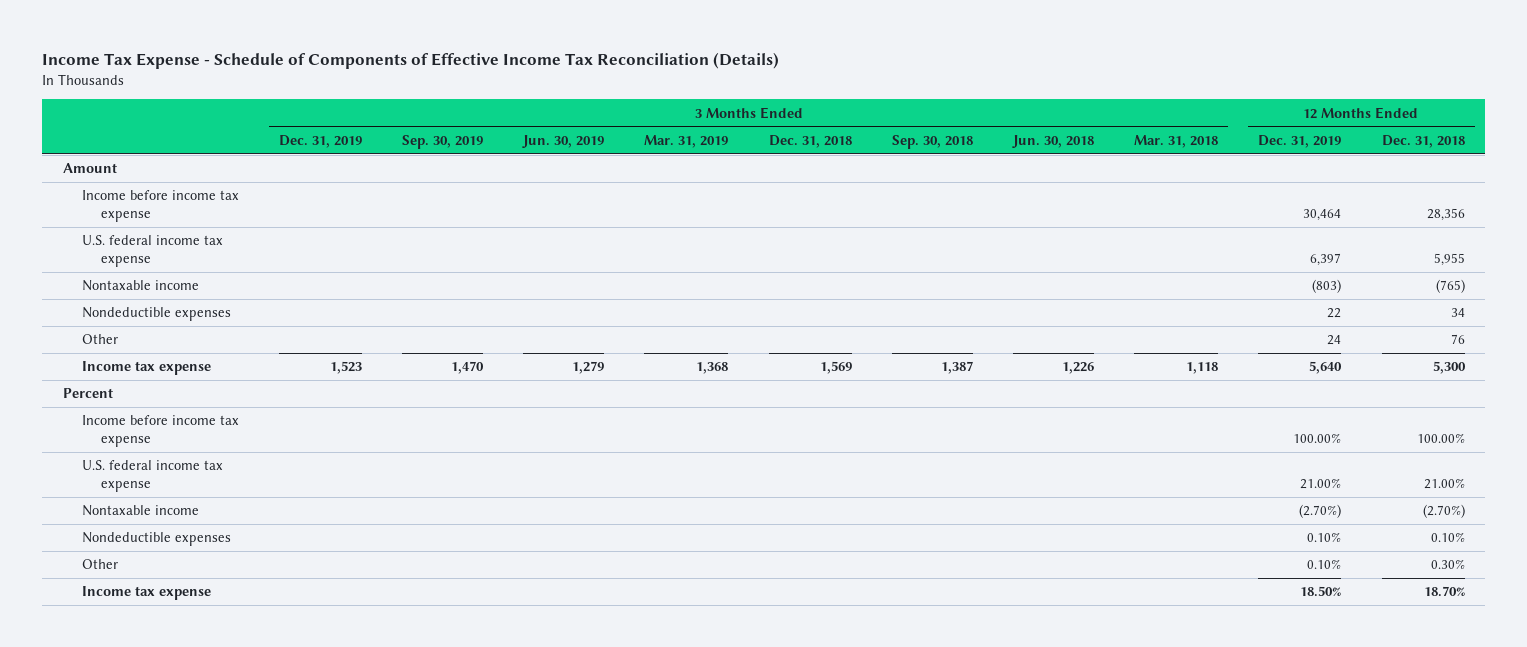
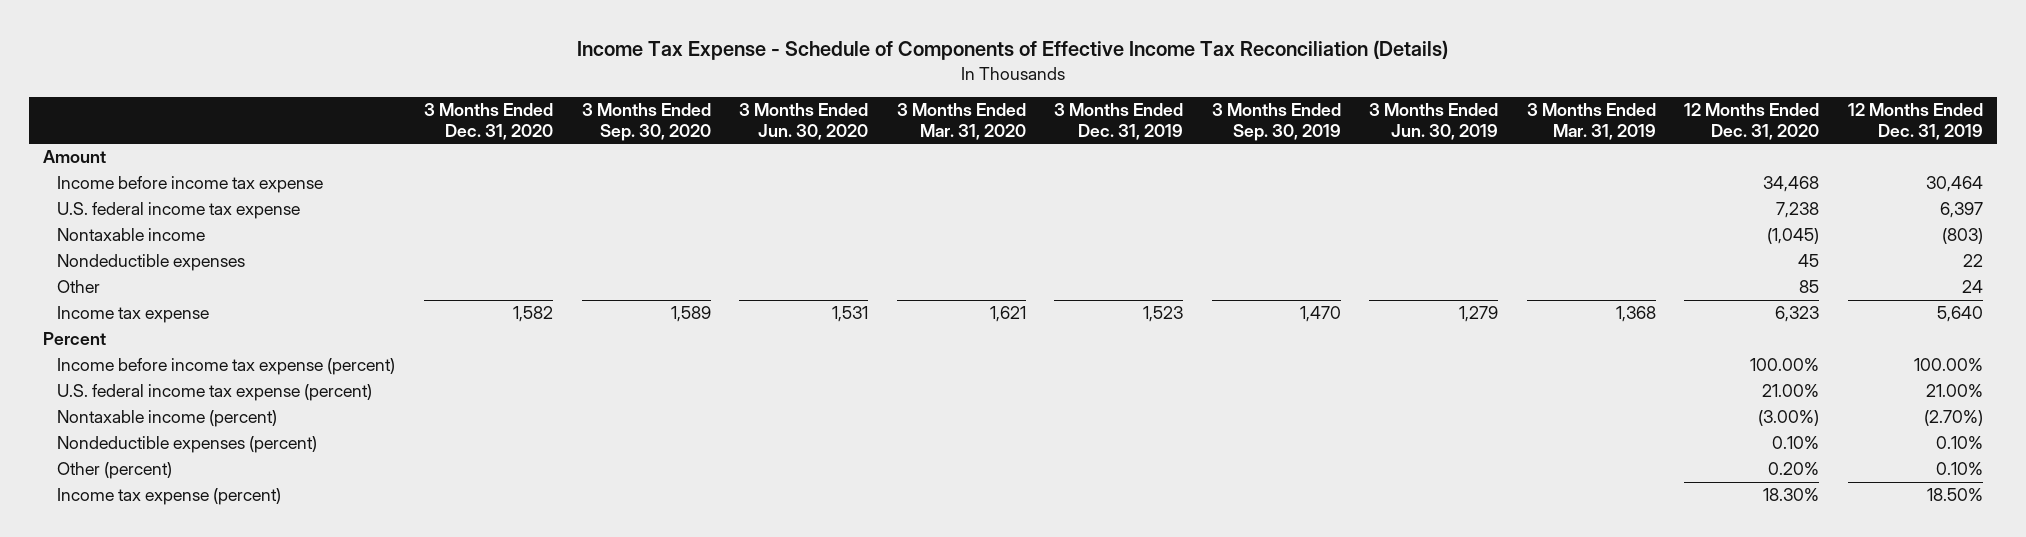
[768,134,852,148] Dec. 31, 2018 -> none
[891,134,973,149] Sep. 30, 2018 -> none
[1011,134,1094,148] Jun. 30, 2018 -> none
[1134,134,1219,148] Mar. 31, 2018 -> none
[1381,134,1465,148] Dec. 31, 2018 -> none
none -> [423,103,553,140] 3 Months Ended Dec. 31, 2020
none -> [581,103,711,141] 3 Months Ended Sep. 30, 2020
none -> [739,103,869,140] 3 Months Ended Jun. 30, 2020
none -> [896,103,1026,140] 3 Months Ended Mar. 31, 2020
none -> [1684,103,1820,140] 12 Months Ended Dec. 31, 2020
[81,415,239,447] Income before income tax expense -> [57,358,396,376] Income before income tax expense (percent)
[81,460,223,492] U.S. federal income tax expense -> [57,384,373,402] U.S. federal income tax expense (percent)
[81,505,199,517] Nontaxable income -> [57,410,278,428] Nontaxable income (percent)
[81,532,231,547] Nondeductible expenses -> [57,436,318,454] Nondeductible expenses (percent)
[81,559,118,570] Other -> [57,462,173,480] Other (percent)
[81,586,211,601] Income tax expense -> [57,488,282,506] Income tax expense (percent)

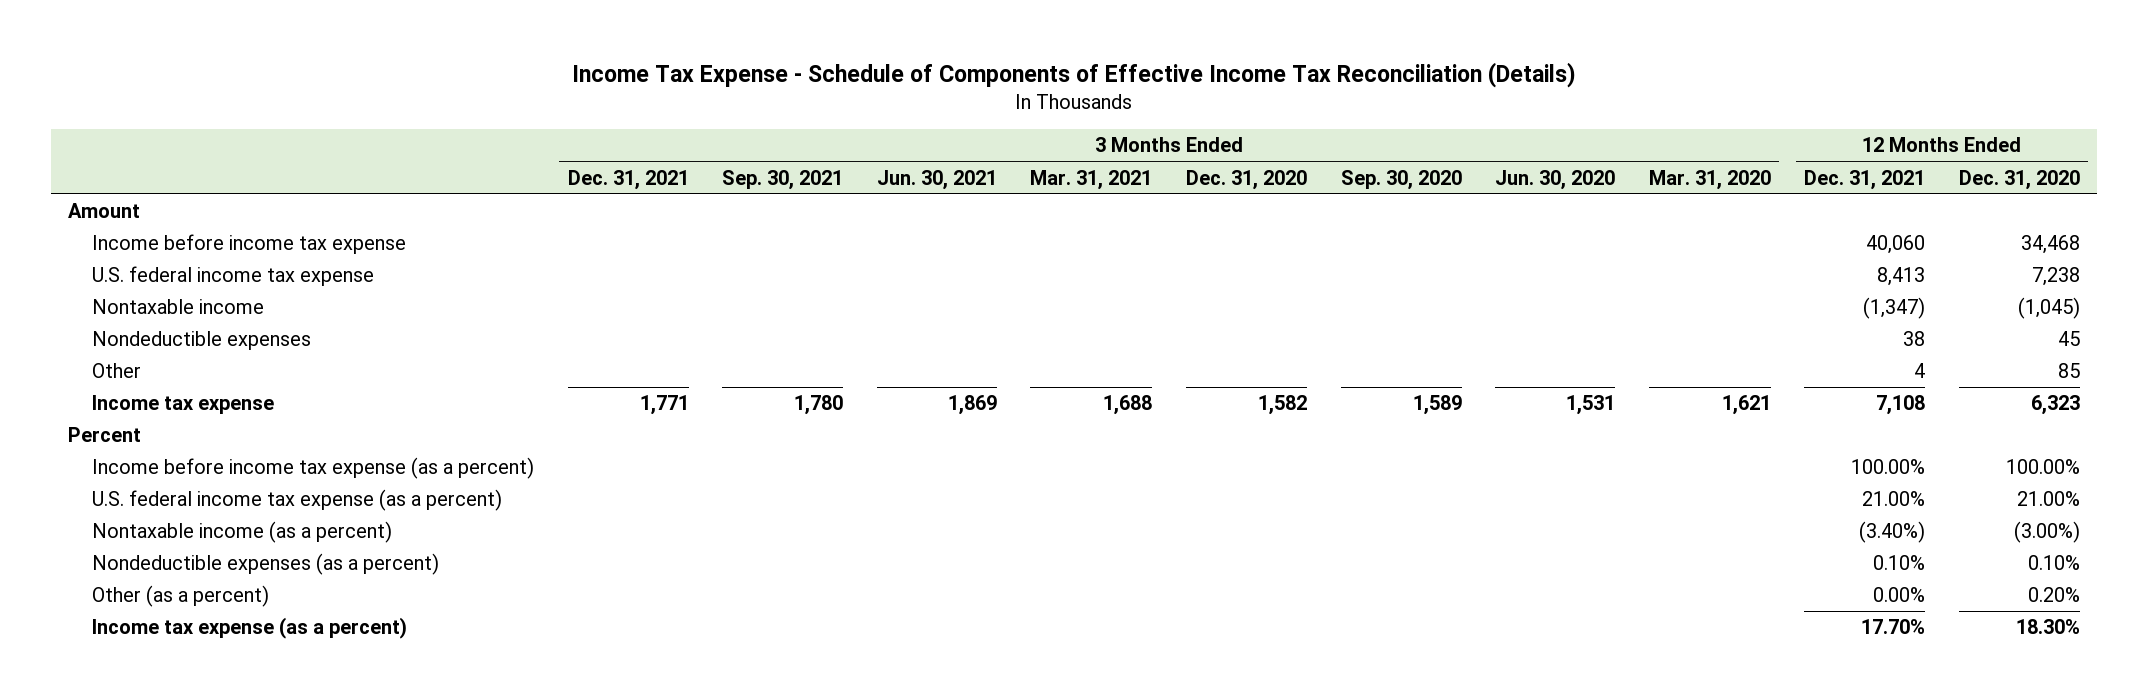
[1054,103,1184,140] 3 Months Ended Dec. 31, 2019 -> none
[1211,103,1341,141] 3 Months Ended Sep. 30, 2019 -> none
[1369,103,1499,140] 3 Months Ended Jun. 30, 2019 -> none
[1526,103,1656,140] 3 Months Ended Mar. 31, 2019 -> none
[1848,103,1984,140] 12 Months Ended Dec. 31, 2019 -> none
none -> [567,169,689,190] Dec. 31, 2021
none -> [722,169,844,190] Sep. 30, 2021
none -> [876,169,997,190] Jun. 30, 2021
none -> [1030,169,1153,190] Mar. 31, 2021
none -> [1804,169,1926,190] Dec. 31, 2021
[57,358,396,376] Income before income tax expense (percent) -> [92,457,535,480] Income before income tax expense (as a percent)
[57,384,373,402] U.S. federal income tax expense (percent) -> [92,489,503,512] U.S. federal income tax expense (as a percent)
[57,410,278,428] Nontaxable income (percent) -> [92,521,393,544] Nontaxable income (as a percent)
[57,436,318,454] Nondeductible expenses (percent) -> [92,553,440,576] Nondeductible expenses (as a percent)
[57,462,173,480] Other (percent) -> [92,585,270,608] Other (as a percent)
[57,488,282,506] Income tax expense (percent) -> [92,617,408,640] Income tax expense (as a percent)

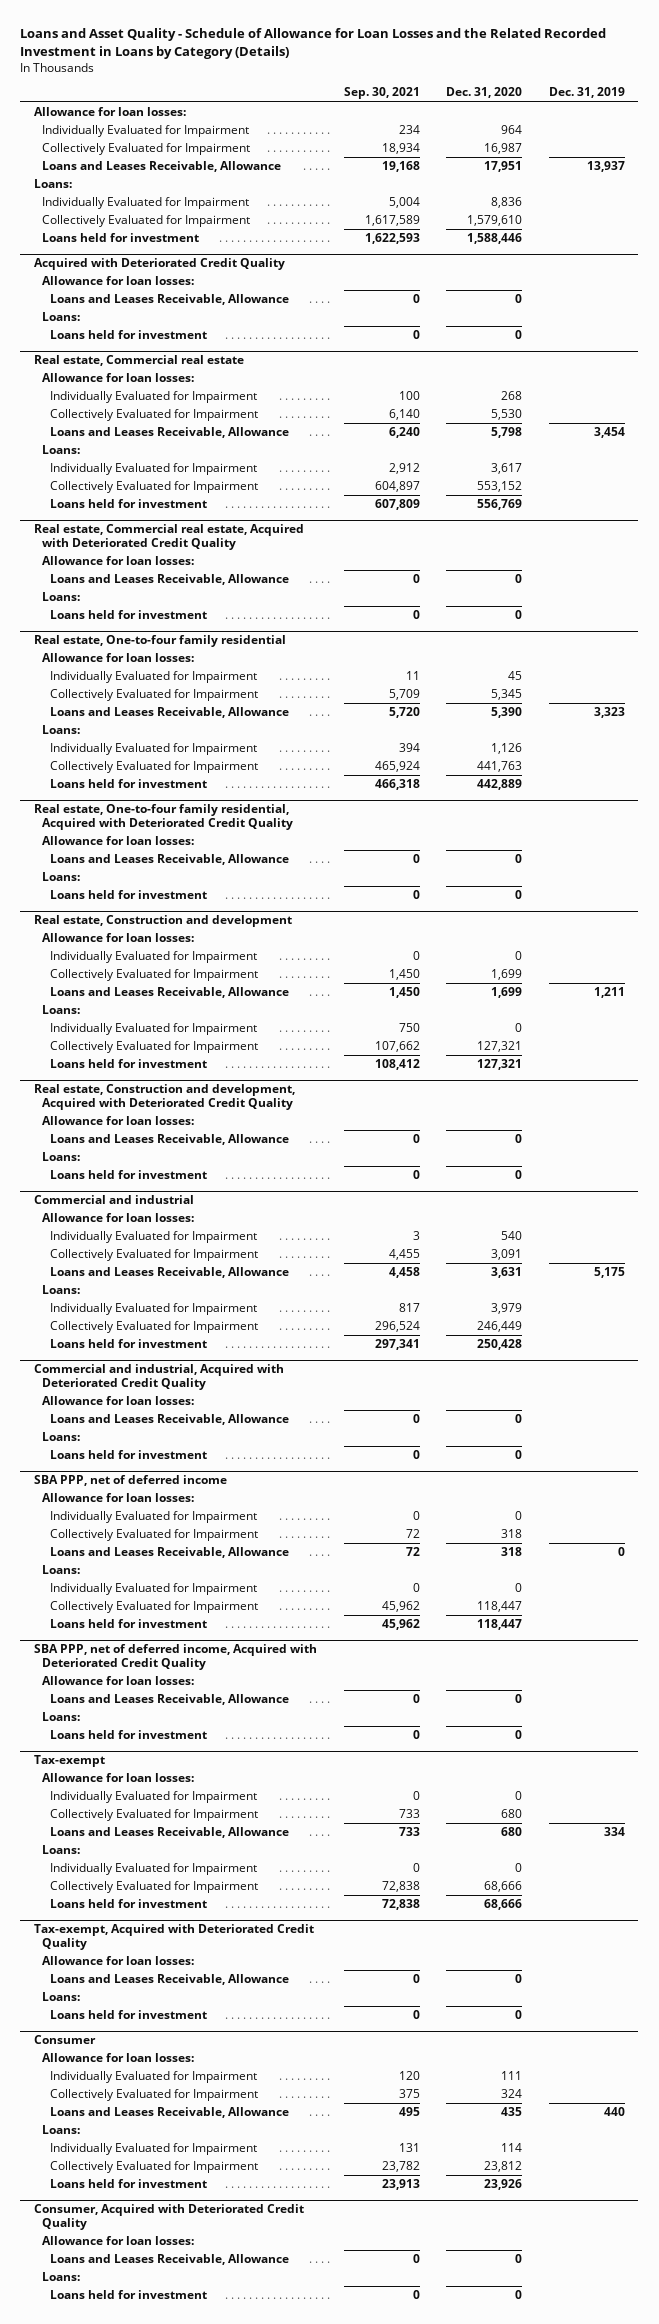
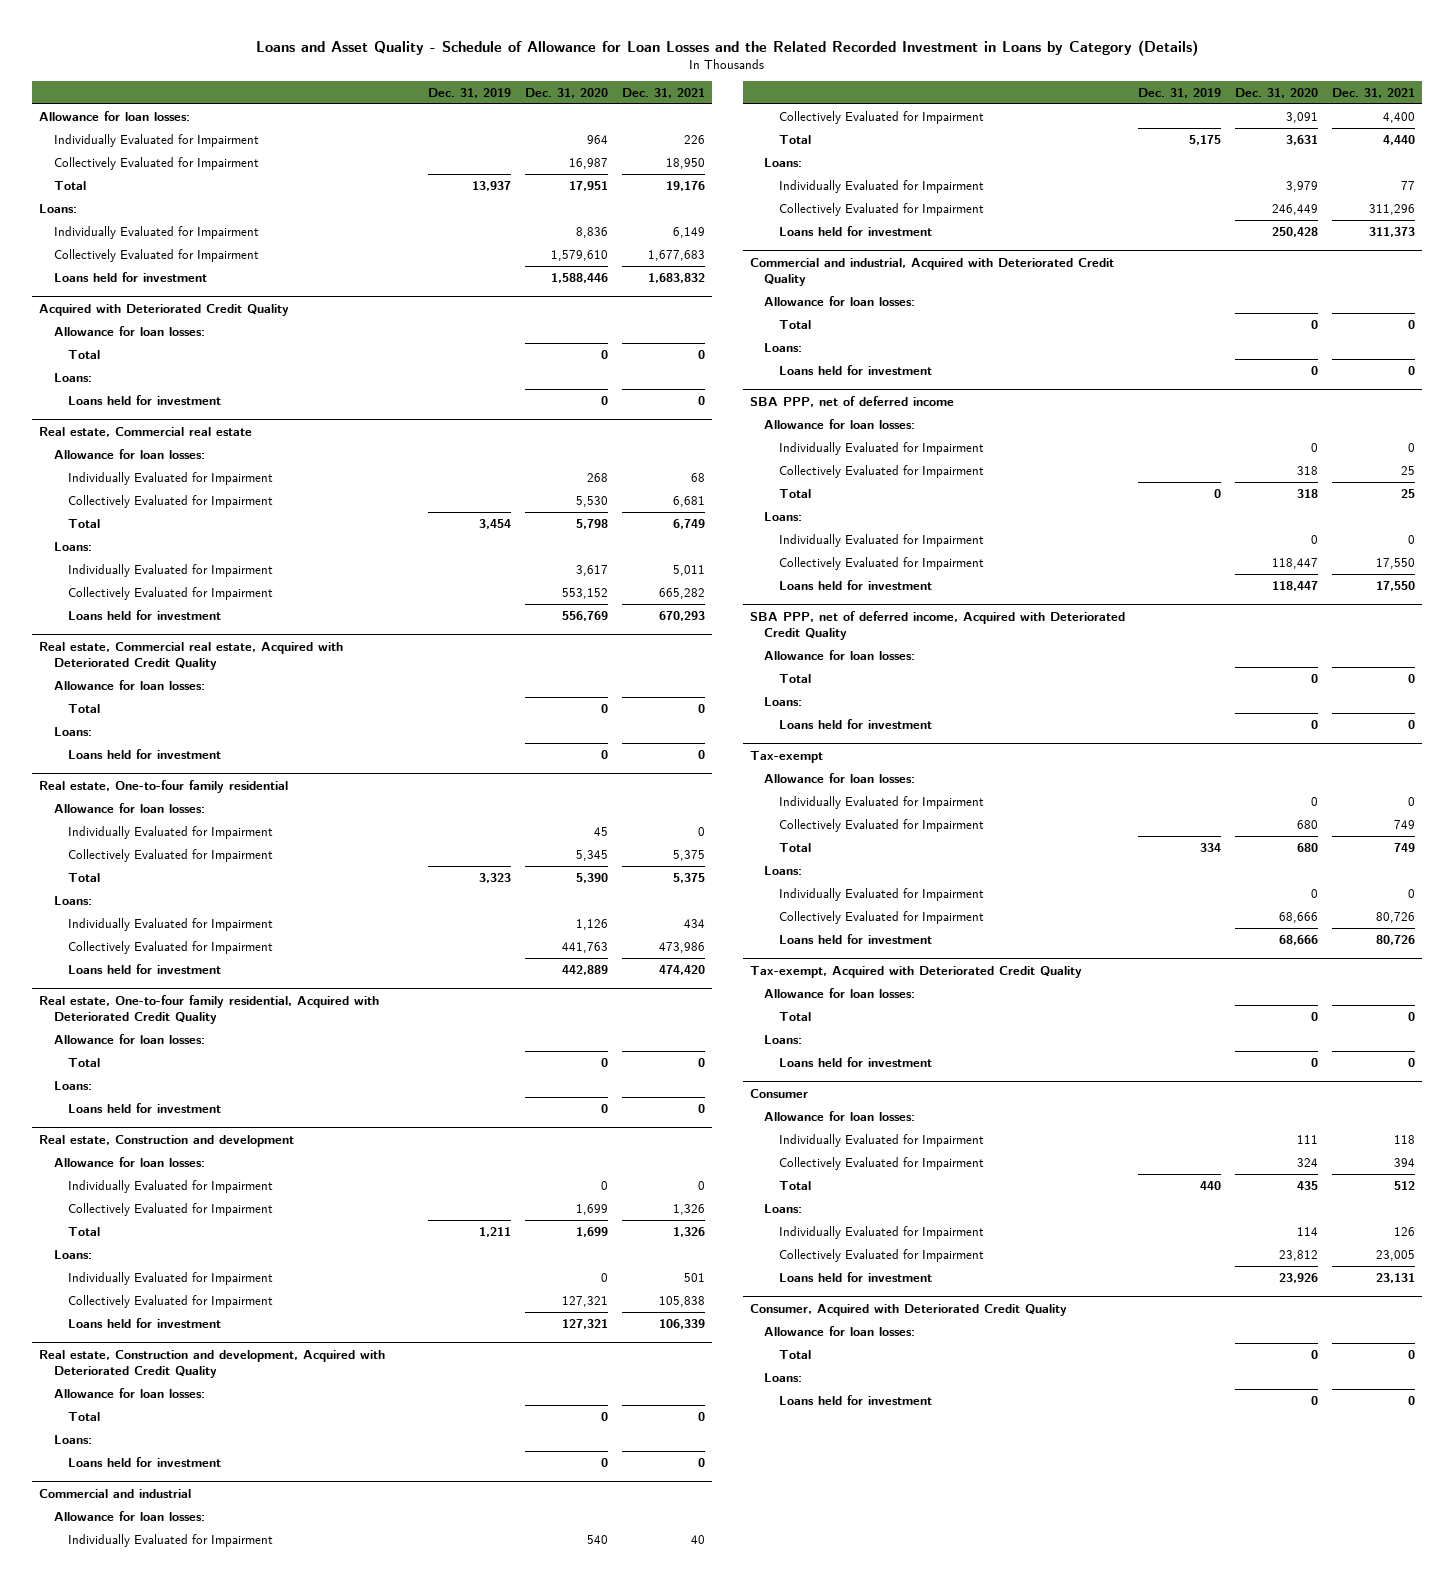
[343,87,420,100] Sep. 30, 2021 -> none
none -> [621,87,705,98] Dec. 31, 2021
[41,161,281,173] Loans and Leases Receivable, Allowance -> [53,180,86,190] Total
[50,294,290,306] Loans and Leases Receivable, Allowance -> [68,349,101,359] Total
[50,427,290,439] Loans and Leases Receivable, Allowance -> [68,518,101,528] Total
[50,574,290,586] Loans and Leases Receivable, Allowance -> [68,703,101,713] Total
[50,707,290,719] Loans and Leases Receivable, Allowance -> [68,872,101,882] Total
[50,854,290,866] Loans and Leases Receivable, Allowance -> [68,1057,101,1067] Total
[50,987,290,999] Loans and Leases Receivable, Allowance -> [68,1226,101,1236] Total
[50,1134,290,1146] Loans and Leases Receivable, Allowance -> [68,1411,101,1421] Total
[50,1267,290,1279] Loans and Leases Receivable, Allowance -> [778,134,811,144] Total
[50,1414,290,1426] Loans and Leases Receivable, Allowance -> [778,319,811,329] Total
[50,1547,290,1559] Loans and Leases Receivable, Allowance -> [778,488,811,498] Total
[50,1694,290,1706] Loans and Leases Receivable, Allowance -> [778,673,811,683] Total
[50,1827,290,1839] Loans and Leases Receivable, Allowance -> [778,842,811,852] Total
[50,1974,290,1986] Loans and Leases Receivable, Allowance -> [778,1011,811,1021] Total
[50,2107,290,2119] Loans and Leases Receivable, Allowance -> [778,1180,811,1190] Total
[50,2254,290,2266] Loans and Leases Receivable, Allowance -> [778,1349,811,1359] Total

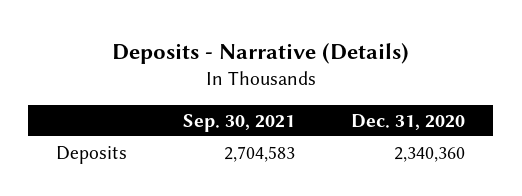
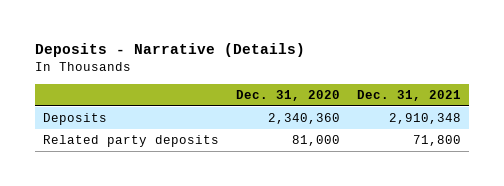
[183,113,296,132] Sep. 30, 2021 -> none
none -> [356,90,461,102] Dec. 31, 2021
none -> [43,134,220,147] Related party deposits

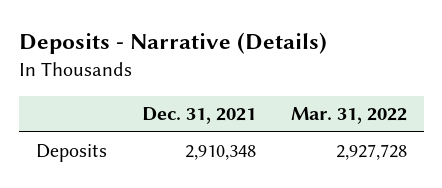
[235,90,340,102] Dec. 31, 2020 -> none
none -> [290,107,407,125] Mar. 31, 2022
[43,134,220,147] Related party deposits -> none

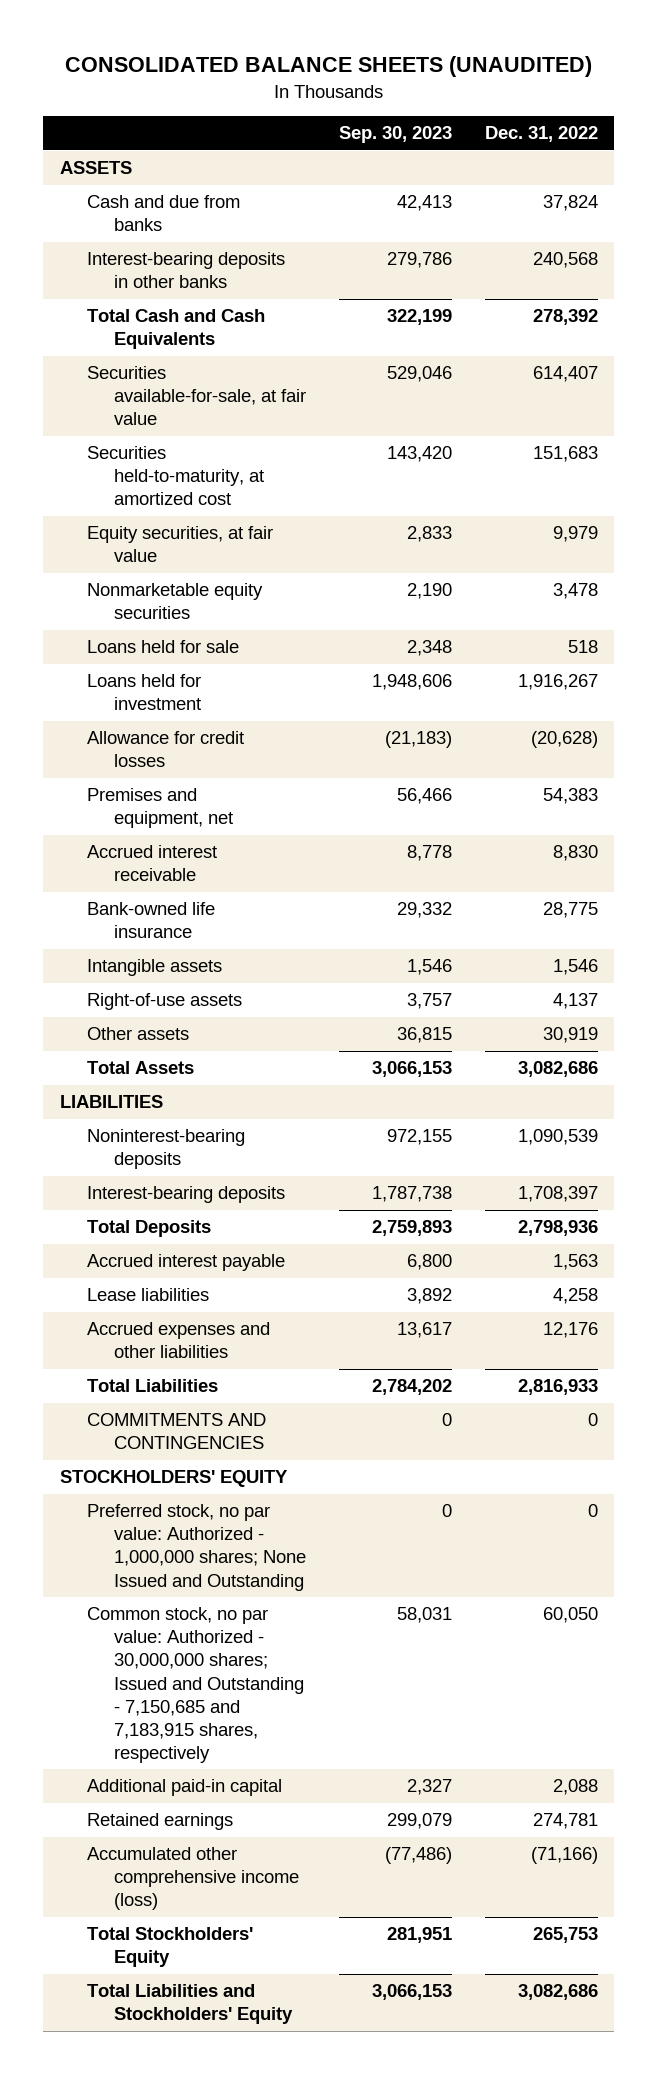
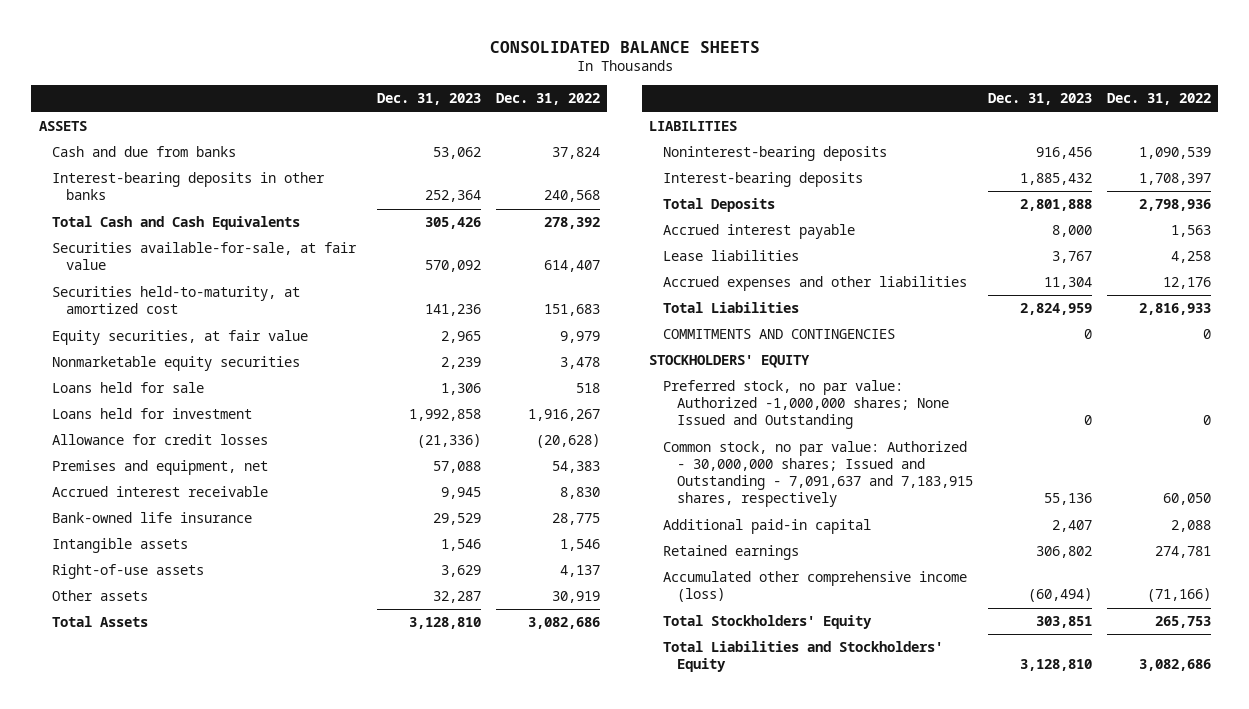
[64,56,592,78] CONSOLIDATED BALANCE SHEETS (UNAUDITED) -> [489,40,760,53] CONSOLIDATED BALANCE SHEETS
[339,126,453,144] Sep. 30, 2023 -> none
none -> [376,93,481,106] Dec. 31, 2023
[86,1504,307,1591] Preferred stock, no par value: Authorized - 1,000,000 shares; None Issued and Outstanding -> [663,380,949,430] Preferred stock, no par value: Authorized -1,000,000 shares; None Issued and Outstanding
[86,1607,305,1763] Common stock, no par value: Authorized - 30,000,000 shares; Issued and Outstanding - 7,150,685 and 7,183,915 shares, respectively -> [663,441,973,508] Common stock, no par value: Authorized - 30,000,000 shares; Issued and Outstanding - 7,091,637 and 7,183,915 shares, respectively

